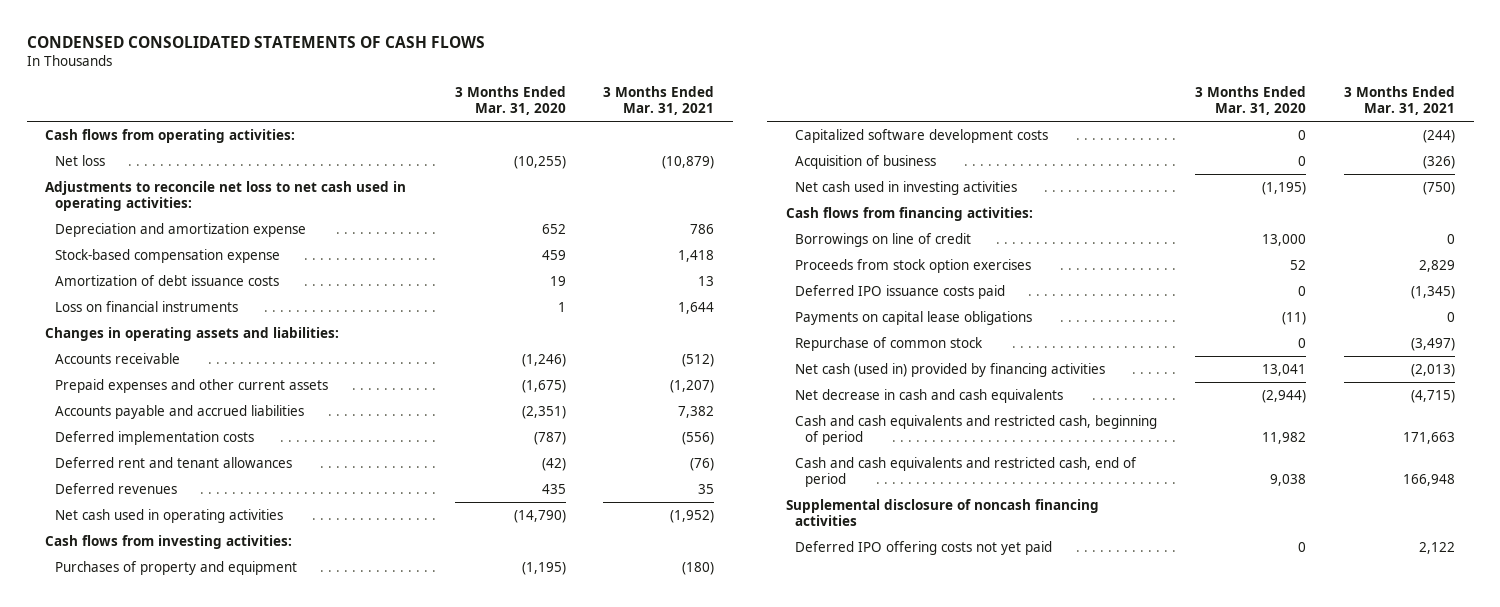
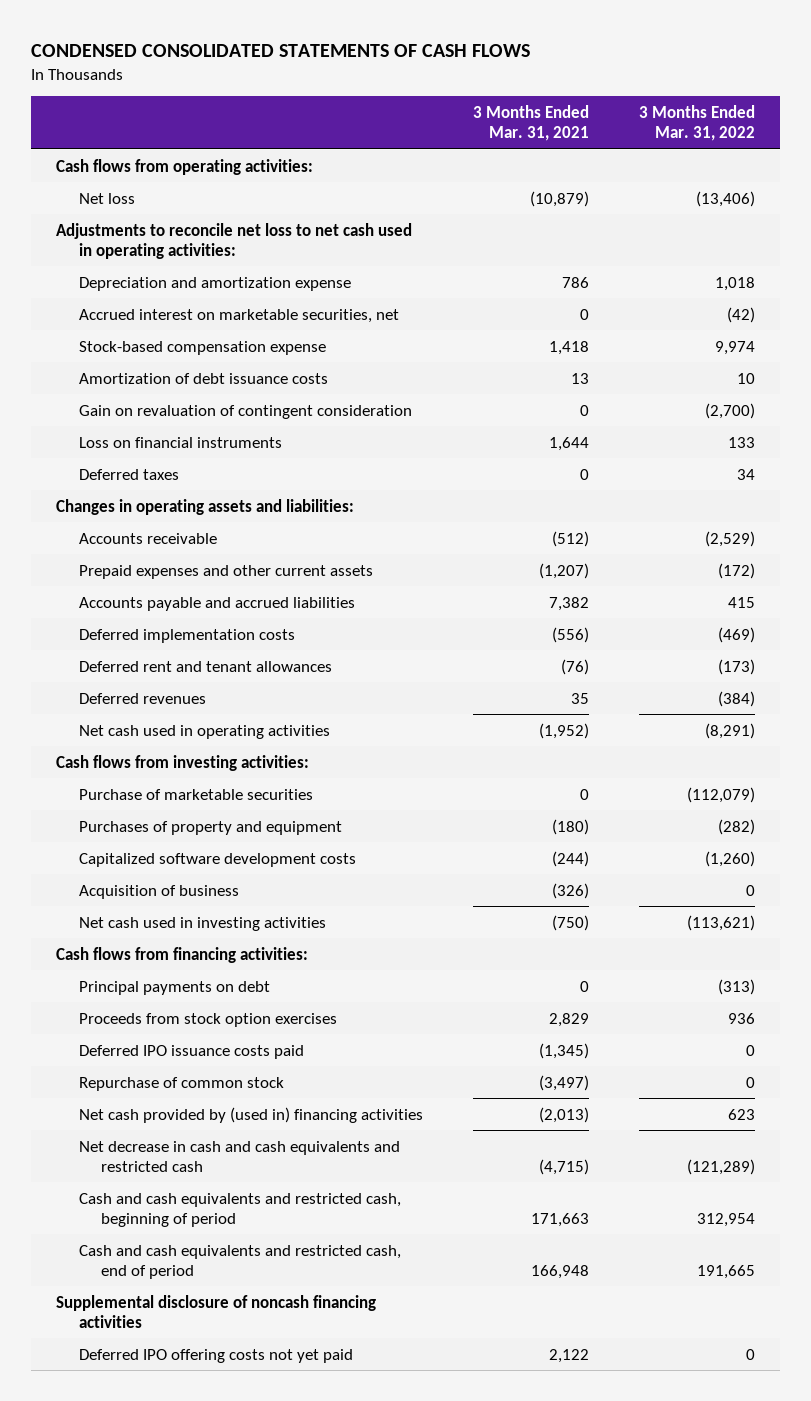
[454,85,566,116] 3 Months Ended Mar. 31, 2020 -> none
none -> [639,104,756,141] 3 Months Ended Mar. 31, 2022
none -> [78,308,399,323] Accrued interest on marketable securities, net
none -> [78,404,412,419] Gain on revaluation of contingent consideration
none -> [78,468,179,480] Deferred taxes
none -> [78,788,313,800] Purchase of marketable securities
[795,232,972,247] Borrowings on line of credit -> none
none -> [78,980,270,995] Principal payments on debt
[795,310,1033,325] Payments on capital lease obligations -> none
[795,362,1106,377] Net cash (used in) provided by financing activities -> [78,1106,423,1123] Net cash provided by (used in) financing activities
[795,388,1064,403] Net decrease in cash and cash equivalents -> [78,1140,400,1172] Net decrease in cash and cash equivalents and restricted cash

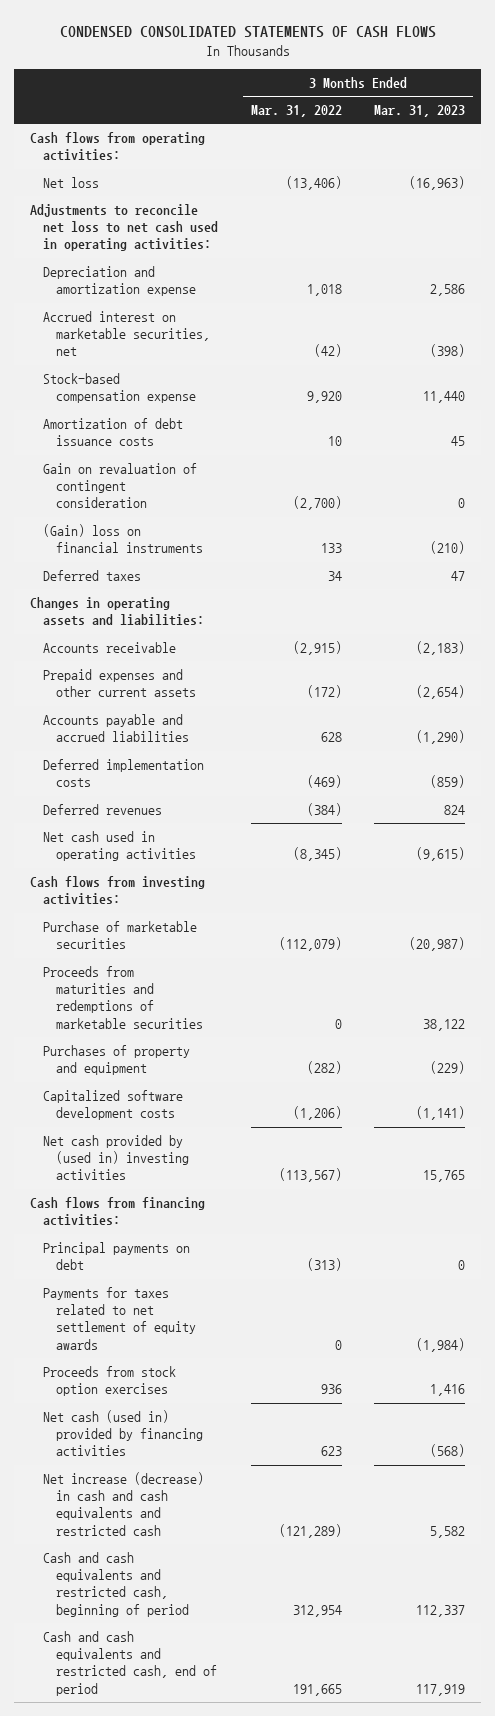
[472,104,589,141] 3 Months Ended Mar. 31, 2021 -> none
none -> [374,105,466,118] Mar. 31, 2023
[715,340,756,355] 9,974 -> [306,391,342,404] 9,920
[78,436,282,448] Loss on financial instruments -> [43,524,204,554] (Gain) loss on financial instruments
[705,530,756,547] (2,529) -> [292,641,342,656] (2,915)
[728,596,756,608] 415 -> [320,732,342,743] 628
[78,660,332,672] Deferred rent and tenant allowances -> none
[705,722,756,739] (8,291) -> [292,847,342,862] (8,345)
none -> [43,966,204,1029] Proceeds from maturities and redemptions of marketable securities
[78,884,239,899] Acquisition of business -> none
[705,850,756,867] (1,260) -> [292,1106,342,1121] (1,206)
[78,916,326,931] Net cash used in investing activities -> [43,1135,190,1181] Net cash provided by (used in) investing activities
[687,914,756,931] (113,621) -> [278,1168,342,1183] (113,567)
none -> [43,1287,197,1350] Payments for taxes related to net settlement of equity awards
[78,1044,304,1059] Deferred IPO issuance costs paid -> none
[78,1076,284,1091] Repurchase of common stock -> none
[78,1106,423,1123] Net cash provided by (used in) financing activities -> [43,1410,204,1457] Net cash (used in) provided by financing activities
[78,1140,400,1172] Net decrease in cash and cash equivalents and restricted cash -> [43,1472,205,1536] Net increase (decrease) in cash and cash equivalents and restricted cash
[56,1294,377,1328] Supplemental disclosure of noncash financing activities -> none
[78,1348,353,1363] Deferred IPO offering costs not yet paid -> none

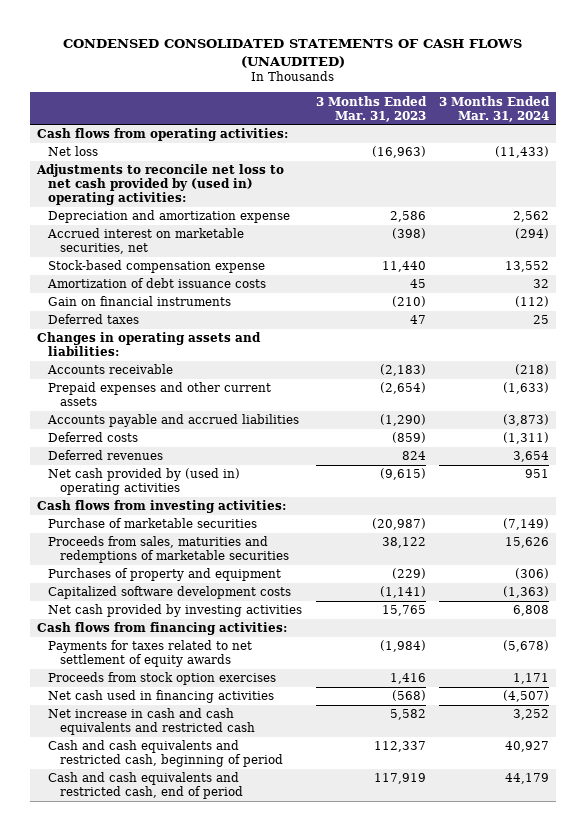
[59,25,436,38] CONDENSED CONSOLIDATED STATEMENTS OF CASH FLOWS -> [62,38,522,68] CONDENSED CONSOLIDATED STATEMENTS OF CASH FLOWS (UNAUDITED)
[250,105,342,118] Mar. 31, 2022 -> none
none -> [438,95,550,122] 3 Months Ended Mar. 31, 2024
[30,204,219,252] Adjustments to reconcile net loss to net cash used in operating activities: -> [35,164,284,206] Adjustments to reconcile net loss to net cash provided by (used in) operating activities:
[43,463,198,509] Gain on revaluation of contingent consideration -> none
[43,524,204,554] (Gain) loss on financial instruments -> [48,296,232,307] Gain on financial instruments
[43,759,205,788] Deferred implementation costs -> [48,432,139,443] Deferred costs
[43,831,197,862] Net cash used in operating activities -> [48,468,241,496] Net cash provided by (used in) operating activities
[43,966,204,1029] Proceeds from maturities and redemptions of marketable securities -> [48,536,289,564] Proceeds from sales, maturities and redemptions of marketable securities
[43,1135,190,1181] Net cash provided by (used in) investing activities -> [48,604,303,618] Net cash provided by investing activities
[43,1242,191,1271] Principal payments on debt -> none
[43,1410,204,1457] Net cash (used in) provided by financing activities -> [48,690,275,704] Net cash used in financing activities
[43,1472,205,1536] Net increase (decrease) in cash and cash equivalents and restricted cash -> [48,708,255,736] Net increase in cash and cash equivalents and restricted cash

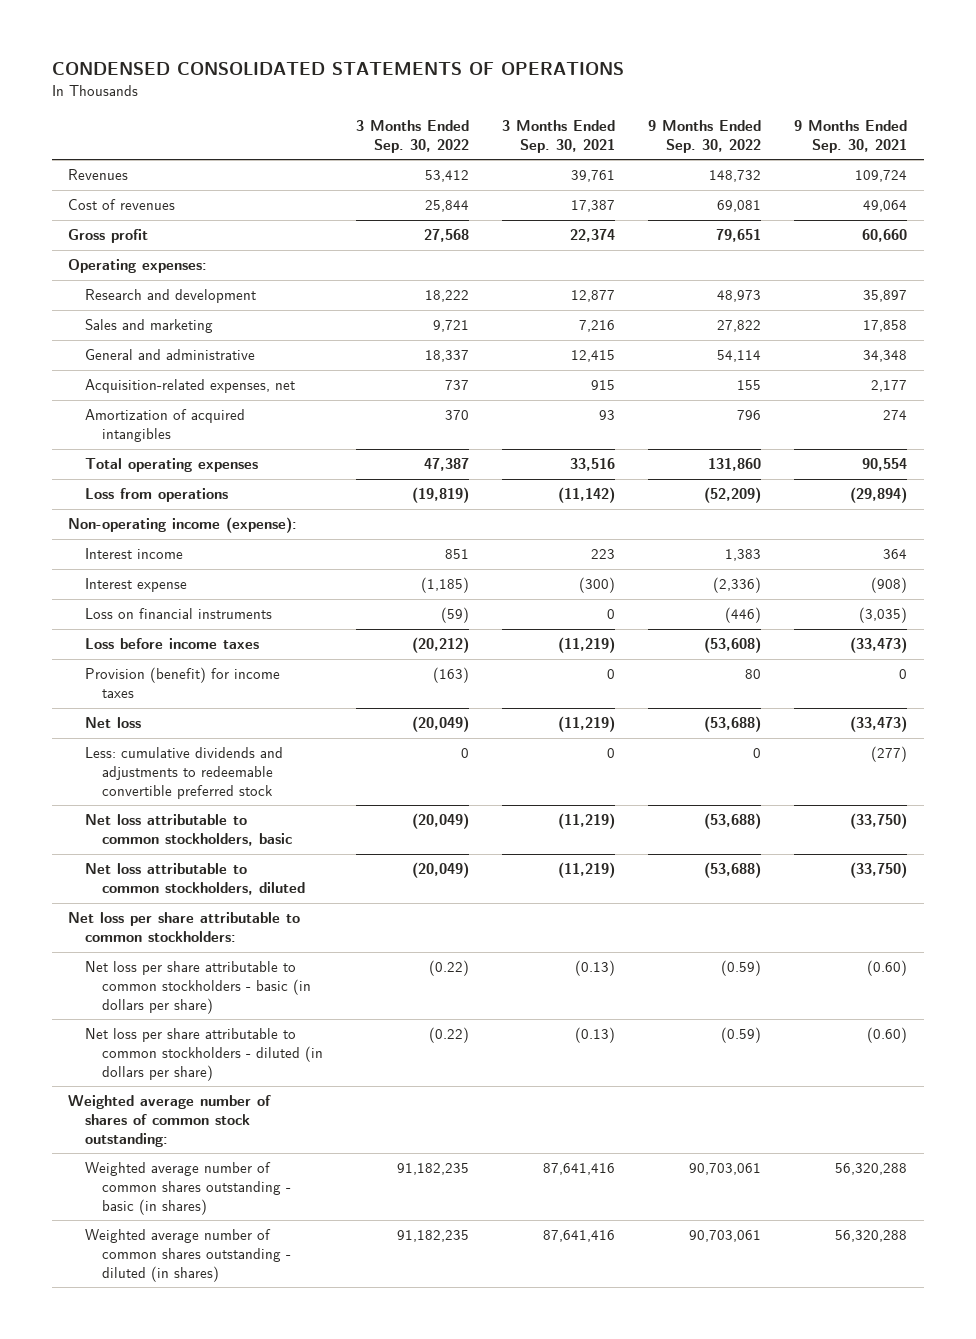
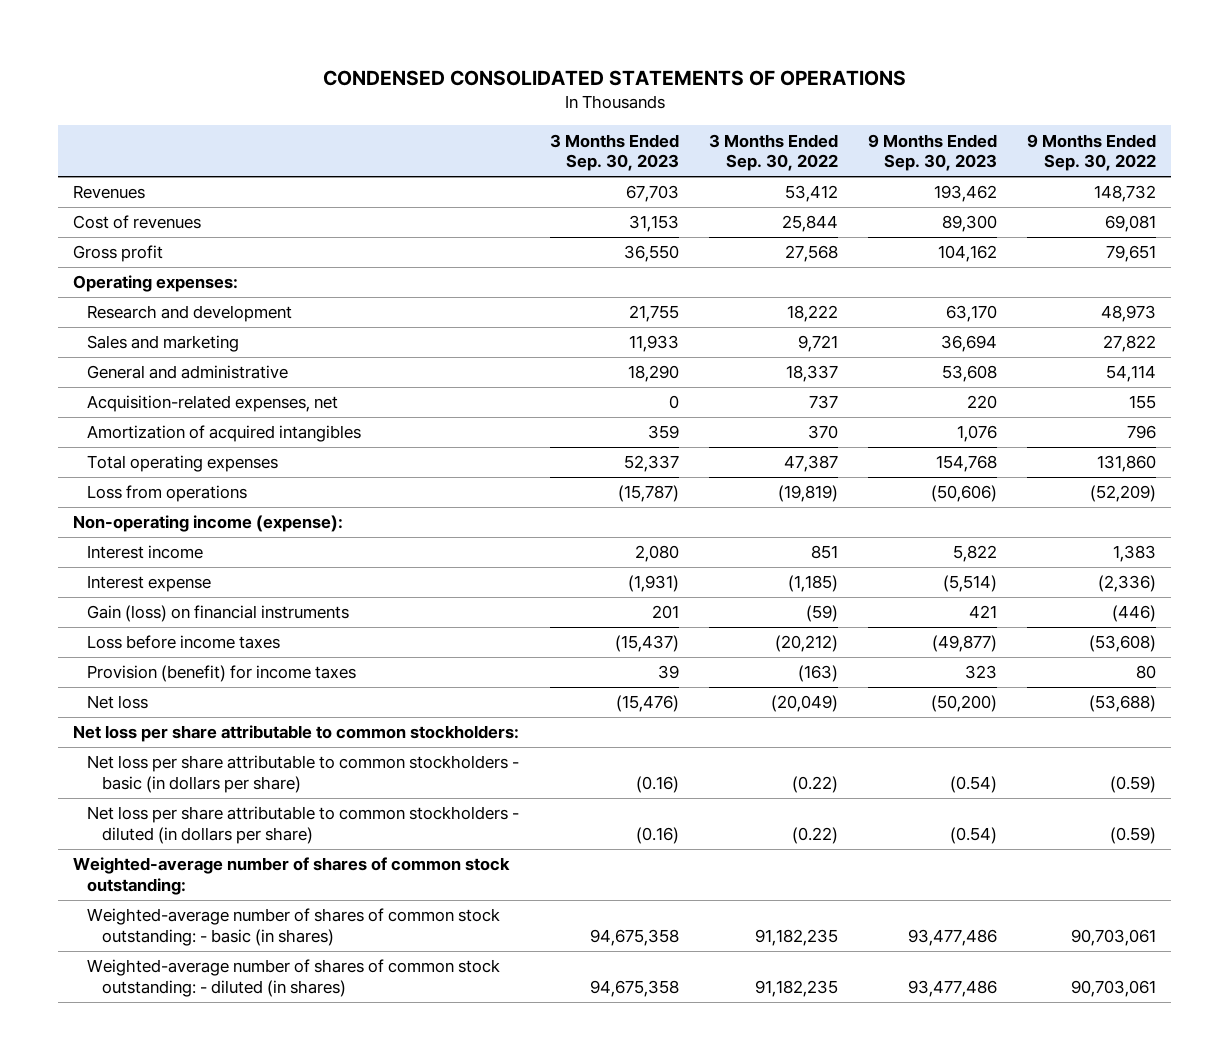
[502,119,616,153] 3 Months Ended Sep. 30, 2021 -> none
[794,119,908,153] 9 Months Ended Sep. 30, 2021 -> none
none -> [549,133,679,171] 3 Months Ended Sep. 30, 2023
none -> [867,133,997,171] 9 Months Ended Sep. 30, 2023
[85,608,273,620] Loss on financial instruments -> [87,605,350,623] Gain (loss) on financial instruments
[85,747,284,799] Less: cumulative dividends and adjustments to redeemable convertible preferred stock -> none
[85,814,292,846] Net loss attributable to common stockholders, basic -> none
[85,863,305,895] Net loss attributable to common stockholders, diluted -> none
[68,1095,272,1147] Weighted average number of shares of common stock outstanding: -> [73,857,511,895] Weighted-average number of shares of common stock outstanding:
[85,1162,291,1215] Weighted average number of common shares outstanding - basic (in shares) -> [87,908,501,946] Weighted-average number of shares of common stock outstanding: - basic (in shares)
[85,1229,291,1282] Weighted average number of common shares outstanding - diluted (in shares) -> [87,959,501,997] Weighted-average number of shares of common stock outstanding: - diluted (in shares)

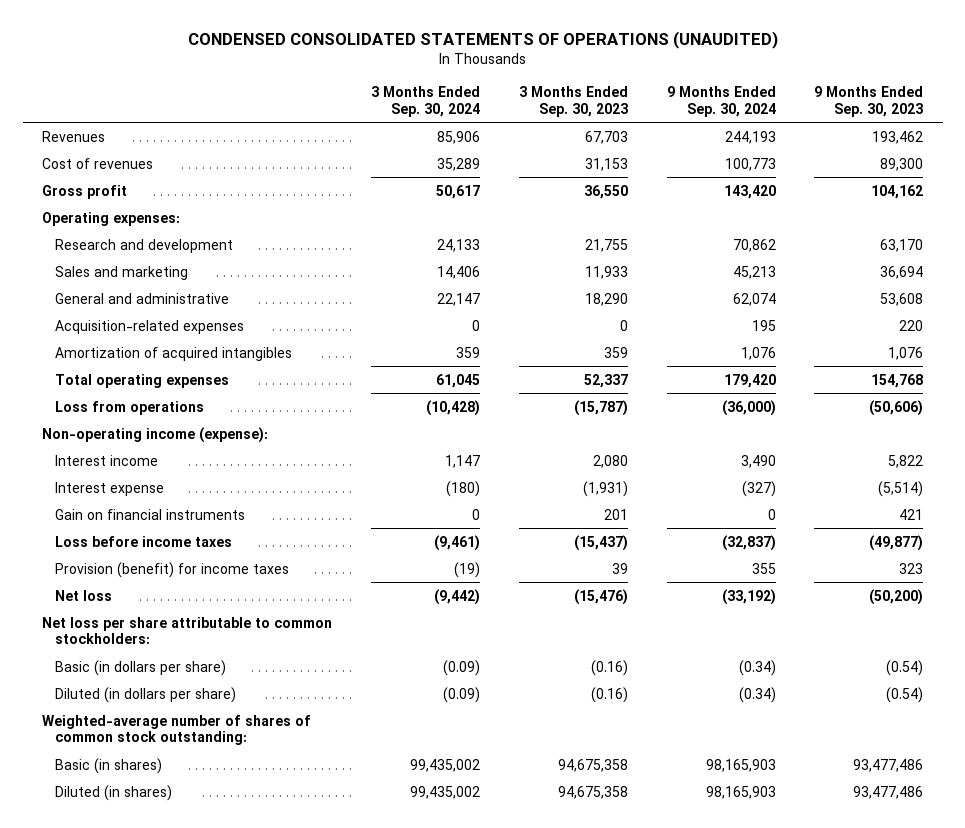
[322,70,906,87] CONDENSED CONSOLIDATED STATEMENTS OF OPERATIONS -> [187,30,778,49] CONDENSED CONSOLIDATED STATEMENTS OF OPERATIONS (UNAUDITED)
[708,133,838,171] 3 Months Ended Sep. 30, 2022 -> none
[1027,133,1157,171] 9 Months Ended Sep. 30, 2022 -> none
none -> [370,86,480,117] 3 Months Ended Sep. 30, 2024
none -> [666,86,776,117] 9 Months Ended Sep. 30, 2024
[87,395,339,413] Acquisition-related expenses, net -> [55,319,245,334] Acquisition-related expenses
[87,605,350,623] Gain (loss) on financial instruments -> [55,508,246,520] Gain on financial instruments
[87,755,520,793] Net loss per share attributable to common stockholders - basic (in dollars per share) -> [55,659,227,676] Basic (in dollars per share)
[87,806,520,844] Net loss per share attributable to common stockholders - diluted (in dollars per share) -> [55,686,237,703] Diluted (in dollars per share)
[87,908,501,946] Weighted-average number of shares of common stock outstanding: - basic (in shares) -> [55,757,163,774] Basic (in shares)
[87,959,501,997] Weighted-average number of shares of common stock outstanding: - diluted (in shares) -> [55,784,173,801] Diluted (in shares)

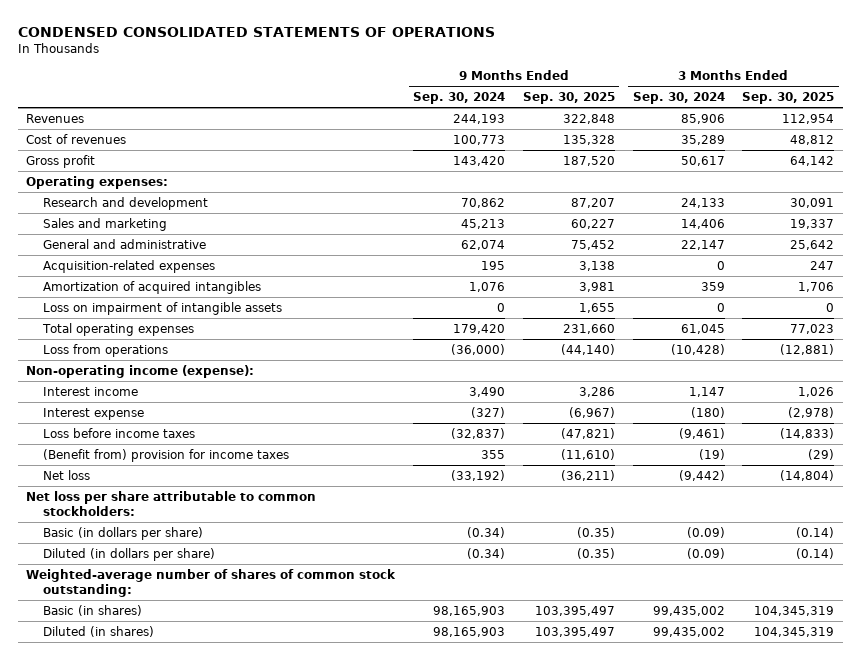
[187,30,778,49] CONDENSED CONSOLIDATED STATEMENTS OF OPERATIONS (UNAUDITED) -> [17,26,495,37] CONDENSED CONSOLIDATED STATEMENTS OF OPERATIONS
[518,86,628,117] 3 Months Ended Sep. 30, 2023 -> none
[814,86,924,117] 9 Months Ended Sep. 30, 2023 -> none
none -> [522,92,615,105] Sep. 30, 2025
none -> [742,92,835,105] Sep. 30, 2025
none -> [42,301,282,315] Loss on impairment of intangible assets
[55,508,246,520] Gain on financial instruments -> none
[55,561,290,578] Provision (benefit) for income taxes -> [42,448,289,462] (Benefit from) provision for income taxes

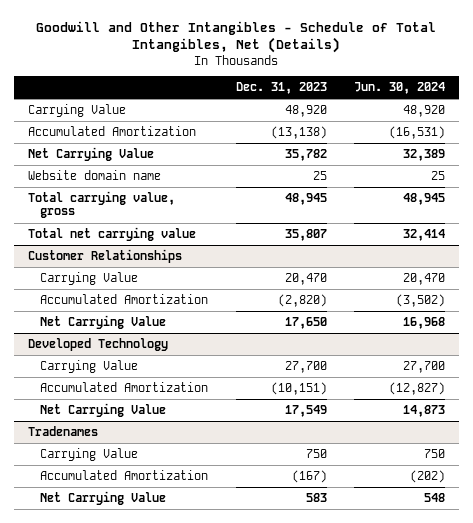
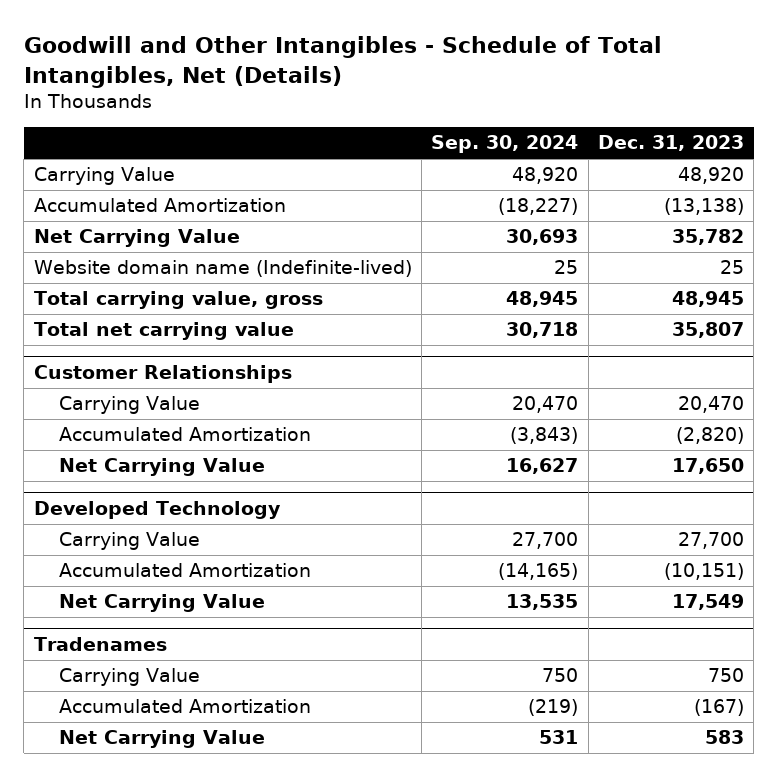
[354,82,446,95] Jun. 30, 2024 -> none
none -> [431,135,579,154] Sep. 30, 2024
[27,170,161,181] Website domain name -> [33,260,412,278] Website domain name (Indefinite-lived)

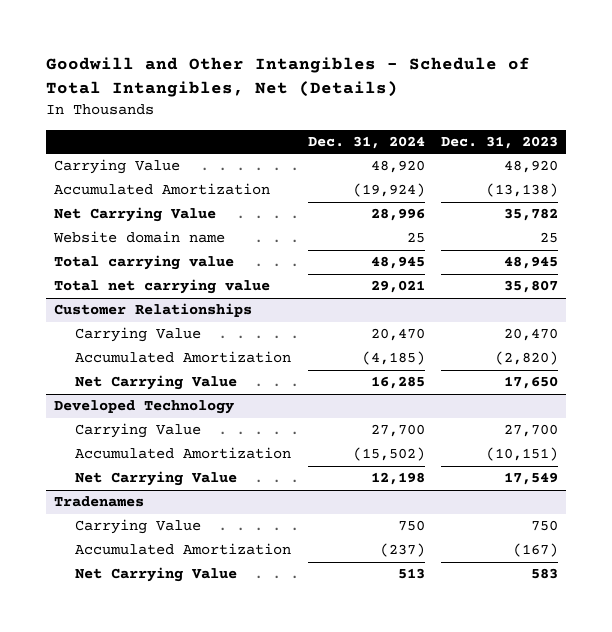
[431,135,579,154] Sep. 30, 2024 -> none
none -> [307,135,425,149] Dec. 31, 2024
[33,260,412,278] Website domain name (Indefinite-lived) -> [52,231,225,244] Website domain name
[33,291,323,310] Total carrying value, gross -> [53,255,234,271] Total carrying value

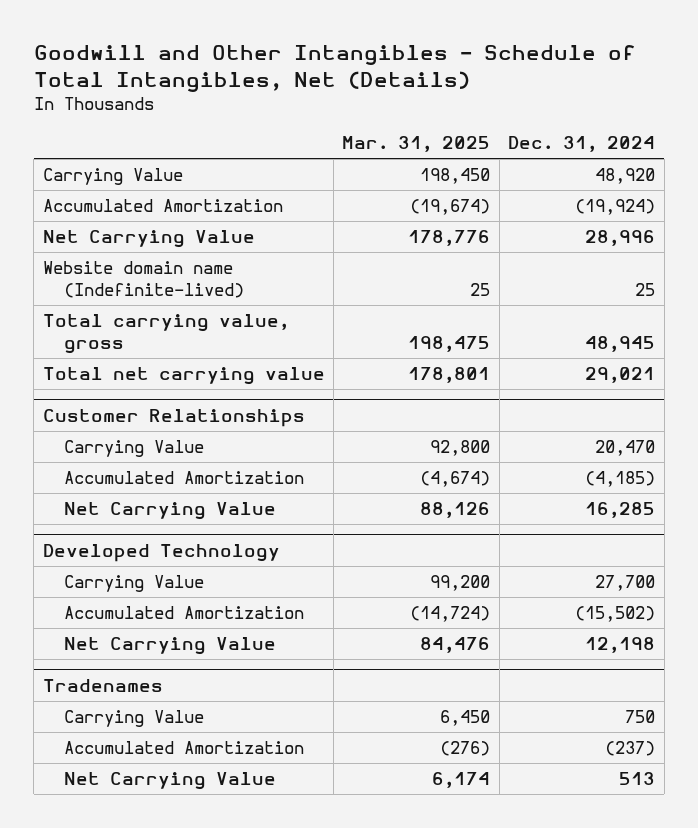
[440,135,558,149] Dec. 31, 2023 -> none
none -> [342,136,491,153] Mar. 31, 2025
[52,231,225,244] Website domain name -> [42,260,244,298] Website domain name (Indefinite-lived)
[53,255,234,271] Total carrying value -> [42,313,289,354] Total carrying value, gross

